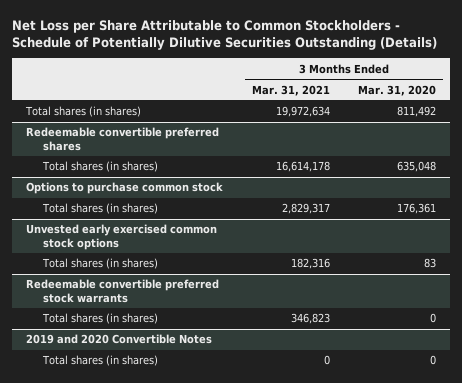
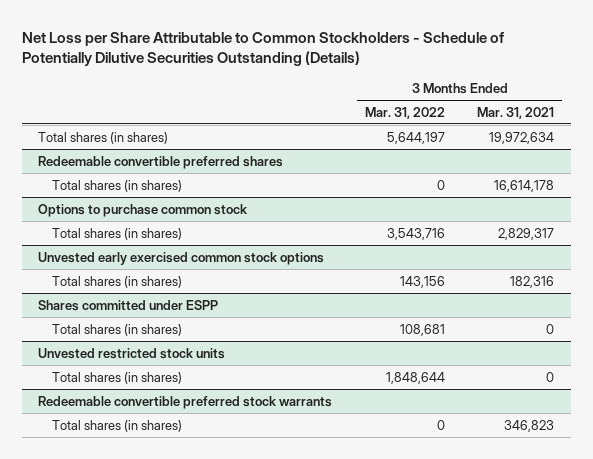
[357,84,436,96] Mar. 31, 2020 -> none
none -> [364,106,445,119] Mar. 31, 2022
none -> [38,299,219,311] Shares committed under ESPP
none -> [51,323,182,336] Total shares (in shares)
none -> [38,347,226,359] Unvested restricted stock units
none -> [51,371,182,384] Total shares (in shares)
[26,334,213,345] 2019 and 2020 Convertible Notes -> none
[42,355,159,367] Total shares (in shares) -> none

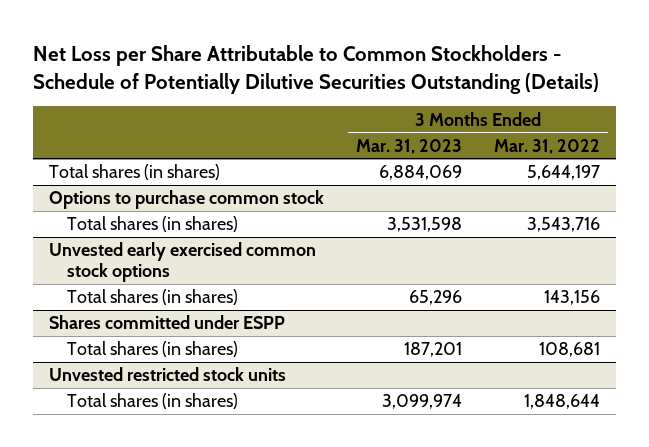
[477,106,555,119] Mar. 31, 2021 -> none
none -> [355,138,462,154] Mar. 31, 2023
[38,155,284,169] Redeemable convertible preferred shares -> none
[51,179,182,192] Total shares (in shares) -> none
[38,395,333,409] Redeemable convertible preferred stock warrants -> none
[51,419,182,432] Total shares (in shares) -> none

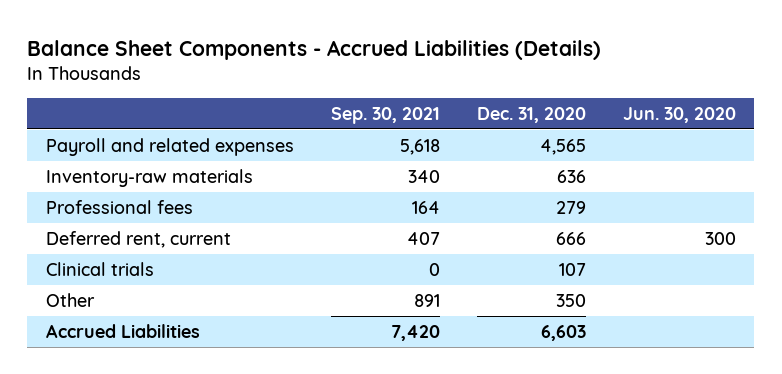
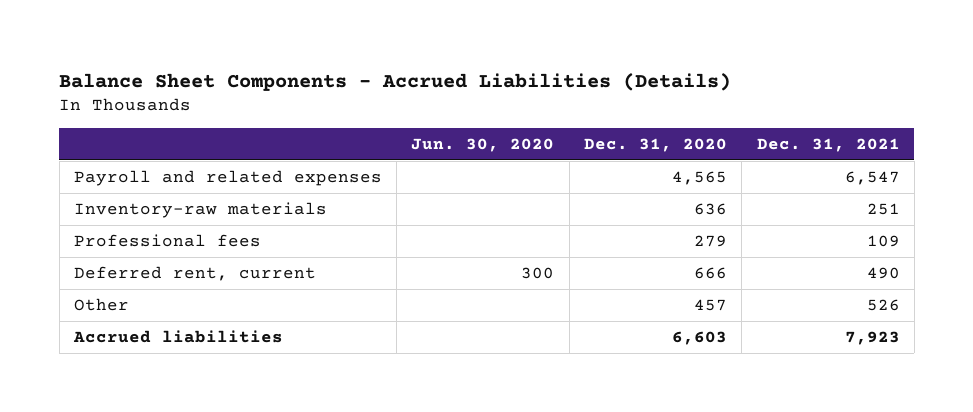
[330,106,440,124] Sep. 30, 2021 -> none
none -> [756,138,900,153] Dec. 31, 2021
[45,261,154,276] Clinical trials -> none
[555,293,586,307] 350 -> [694,298,728,311] 457
[45,323,200,338] Accrued Liabilities -> [72,329,283,343] Accrued liabilities

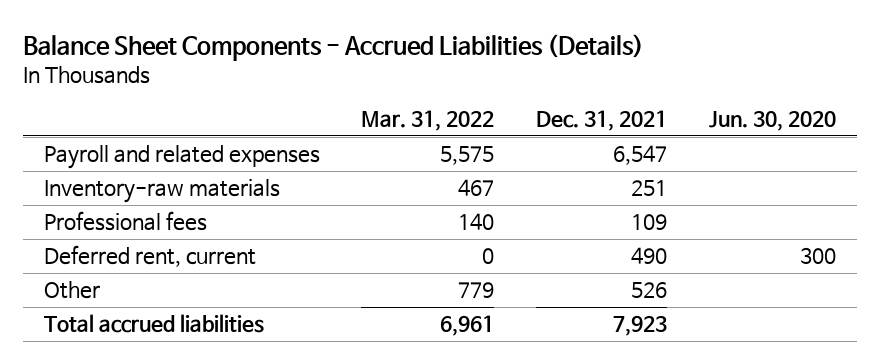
[584,138,728,153] Dec. 31, 2020 -> none
none -> [361,110,495,132] Mar. 31, 2022
[72,329,283,343] Accrued liabilities -> [43,314,264,334] Total accrued liabilities

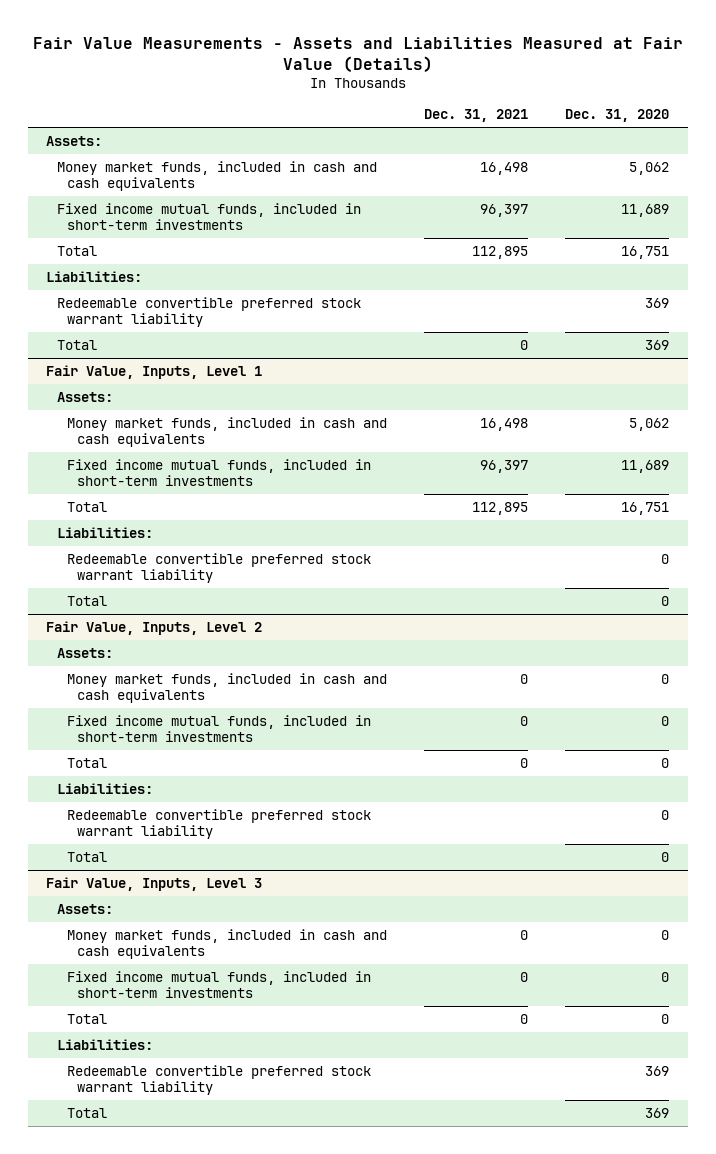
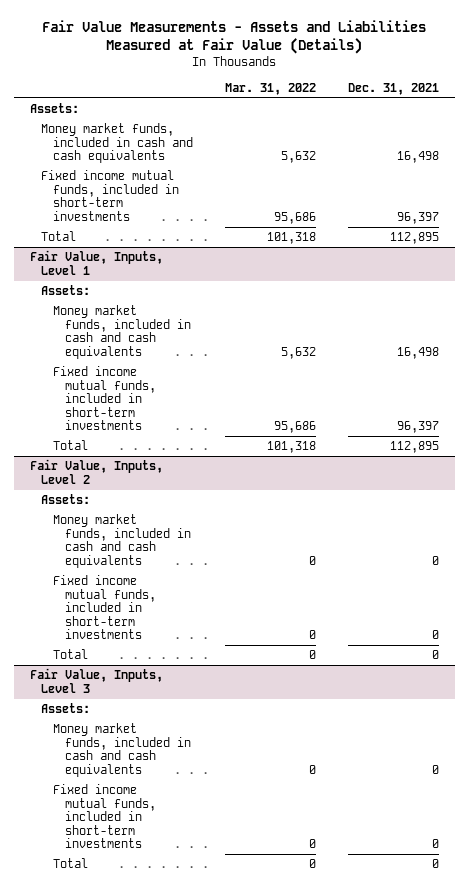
[565,109,670,123] Dec. 31, 2020 -> none
none -> [224,82,316,95] Mar. 31, 2022
[46,271,143,283] Liabilities: -> none
[56,297,361,327] Redeemable convertible preferred stock warrant liability -> none
[56,340,97,351] Total -> none
[56,527,153,539] Liabilities: -> none
[67,553,372,583] Redeemable convertible preferred stock warrant liability -> none
[67,596,108,607] Total -> none
[56,783,153,795] Liabilities: -> none
[67,809,372,839] Redeemable convertible preferred stock warrant liability -> none
[67,852,108,863] Total -> none
[56,1039,153,1051] Liabilities: -> none
[67,1065,372,1095] Redeemable convertible preferred stock warrant liability -> none
[67,1108,108,1119] Total -> none

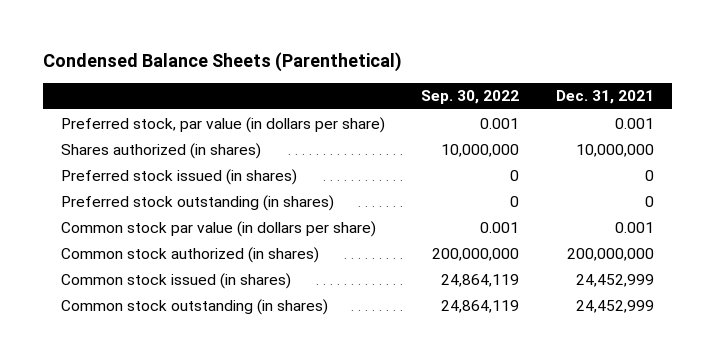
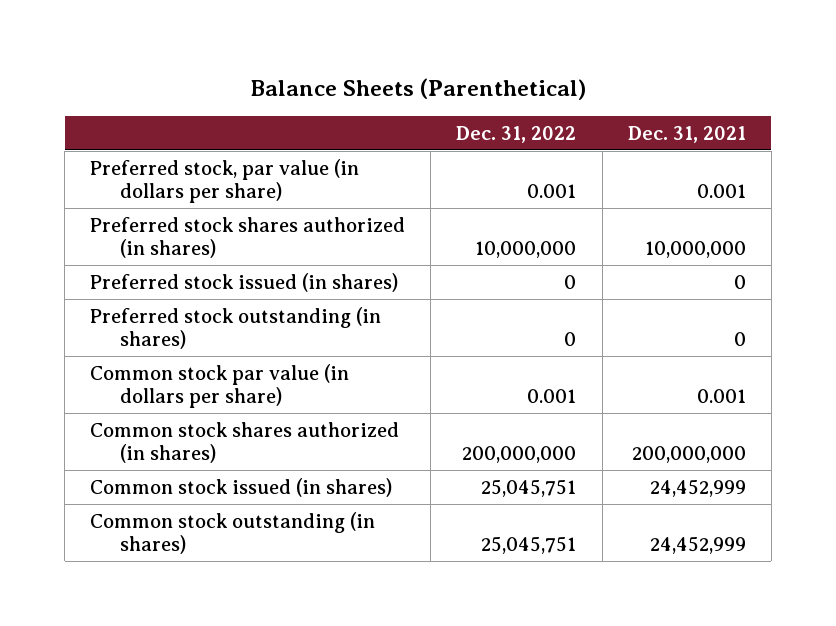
[42,51,402,72] Condensed Balance Sheets (Parenthetical) -> [249,77,586,100] Balance Sheets (Parenthetical)
[421,90,520,105] Sep. 30, 2022 -> none
none -> [456,125,577,143] Dec. 31, 2022
[60,142,261,159] Shares authorized (in shares) -> [90,216,406,259] Preferred stock shares authorized (in shares)
[60,246,319,263] Common stock authorized (in shares) -> [90,421,400,464] Common stock shares authorized (in shares)

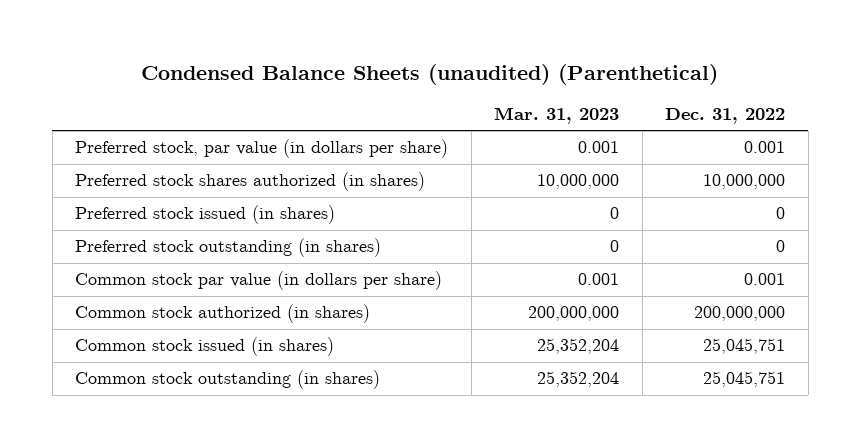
[249,77,586,100] Balance Sheets (Parenthetical) -> [141,63,719,85] Condensed Balance Sheets (unaudited) (Parenthetical)
[627,125,746,143] Dec. 31, 2021 -> none
none -> [494,107,620,125] Mar. 31, 2023
[90,421,400,464] Common stock shares authorized (in shares) -> [75,304,371,324] Common stock authorized (in shares)

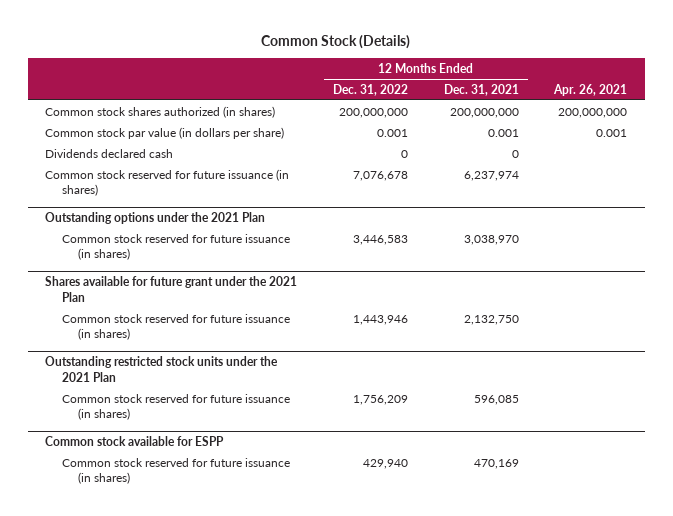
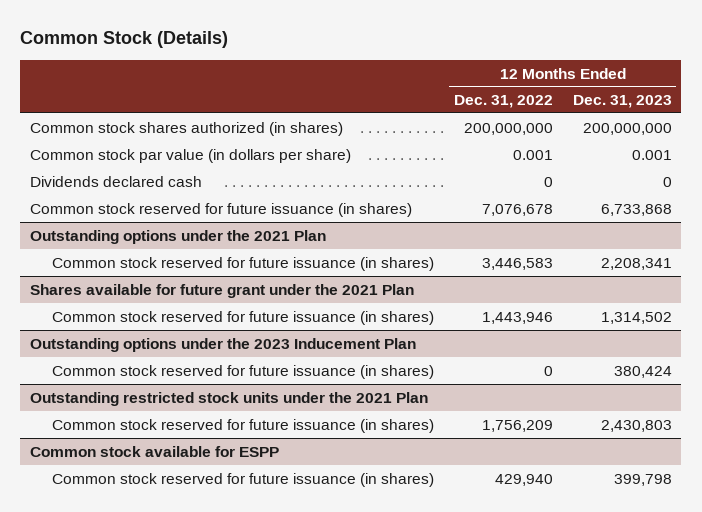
[443,83,519,96] Dec. 31, 2021 -> none
[553,83,628,96] Apr. 26, 2021 -> none
none -> [572,95,672,109] Dec. 31, 2023
none -> [30,337,417,352] Outstanding options under the 2023 Inducement Plan
none -> [51,364,434,379] Common stock reserved for future issuance (in shares)

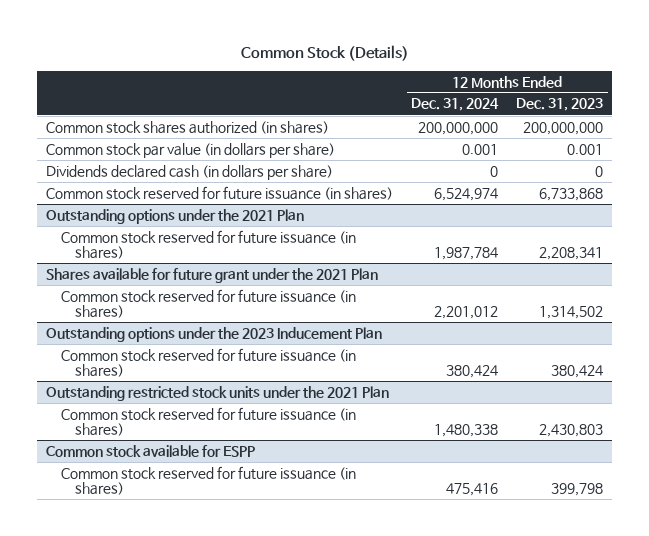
[453,95,553,109] Dec. 31, 2022 -> none
none -> [411,98,500,112] Dec. 31, 2024
[30,175,203,187] Dividends declared cash -> none
none -> [46,164,334,180] Dividends declared cash (in dollars per share)

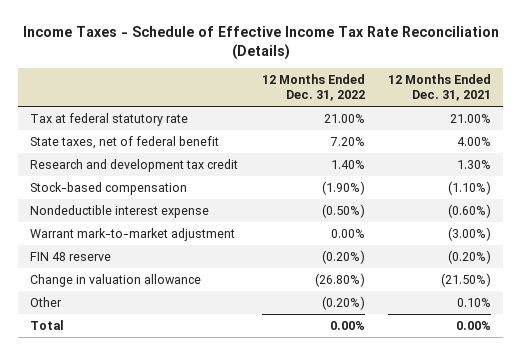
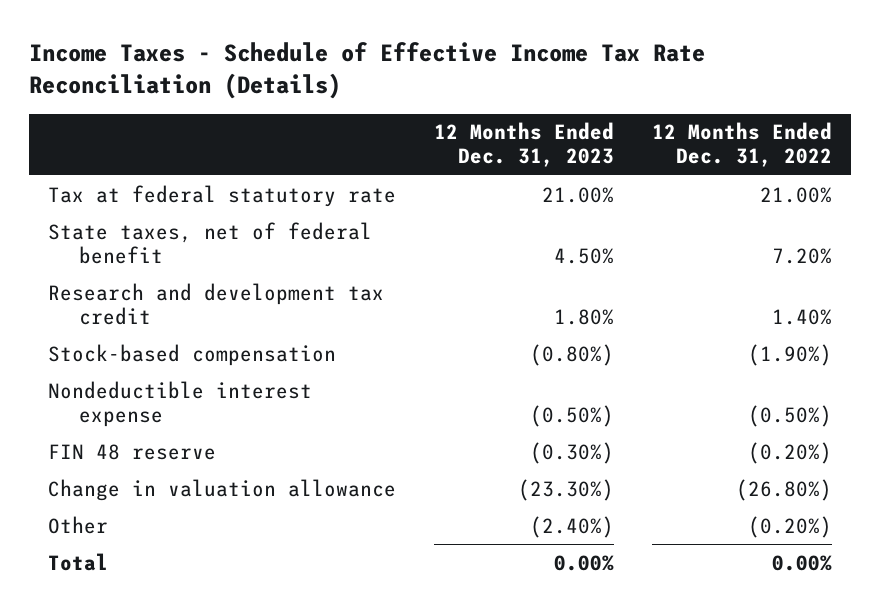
[388,74,492,102] 12 Months Ended Dec. 31, 2021 -> none
none -> [434,122,615,168] 12 Months Ended Dec. 31, 2023
[29,228,235,242] Warrant mark-to-market adjustment -> none

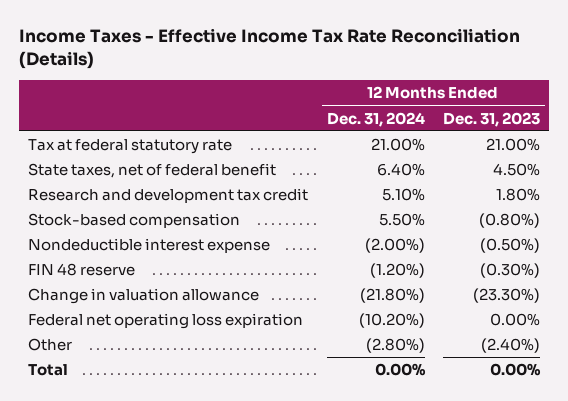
[29,42,706,100] Income Taxes - Schedule of Effective Income Tax Rate Reconciliation (Details) -> [18,27,520,69] Income Taxes - Effective Income Tax Rate Reconciliation (Details)
[651,122,832,168] 12 Months Ended Dec. 31, 2022 -> none
none -> [326,111,425,127] Dec. 31, 2024
none -> [28,313,304,330] Federal net operating loss expiration

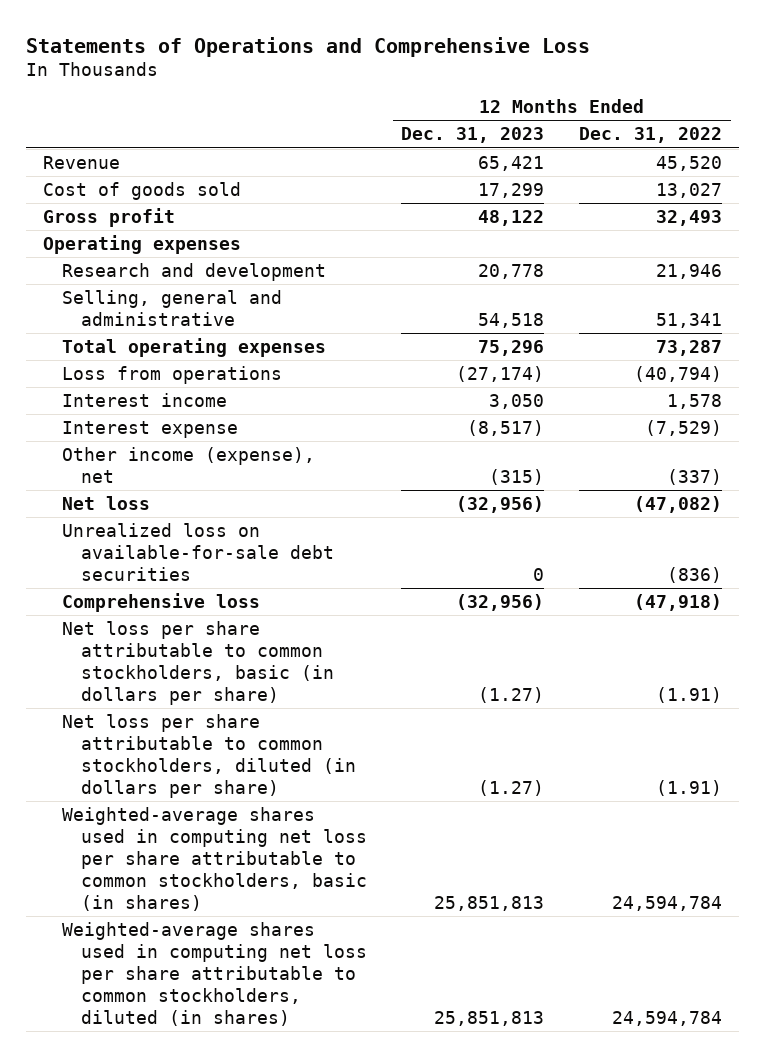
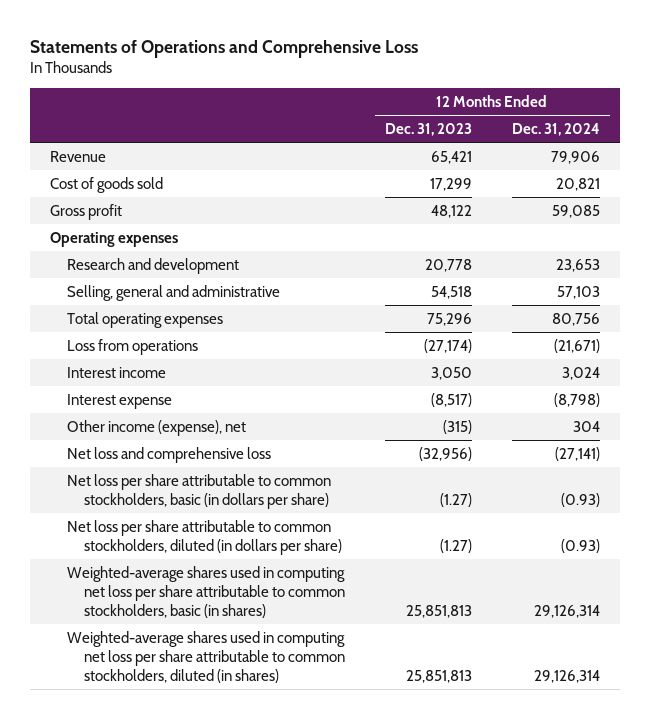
[579,127,723,144] Dec. 31, 2022 -> none
none -> [511,122,600,136] Dec. 31, 2024
[61,522,334,581] Unrealized loss on available-for-sale debt securities -> none
[61,592,260,612] Comprehensive loss -> none
[61,495,150,510] Net loss -> [66,446,271,463] Net loss and comprehensive loss

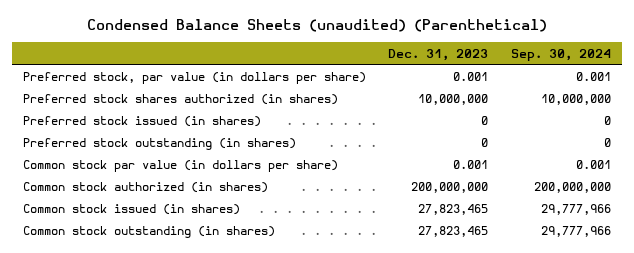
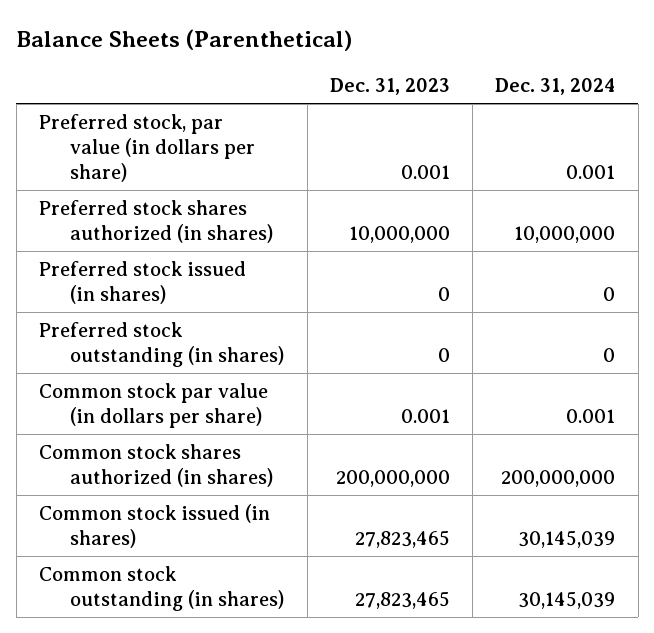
[86,19,547,33] Condensed Balance Sheets (unaudited) (Parenthetical) -> [16,29,353,52] Balance Sheets (Parenthetical)
[510,48,611,61] Sep. 30, 2024 -> none
none -> [495,77,616,95] Dec. 31, 2024
[22,181,268,193] Common stock authorized (in shares) -> [39,444,274,487] Common stock shares authorized (in shares)

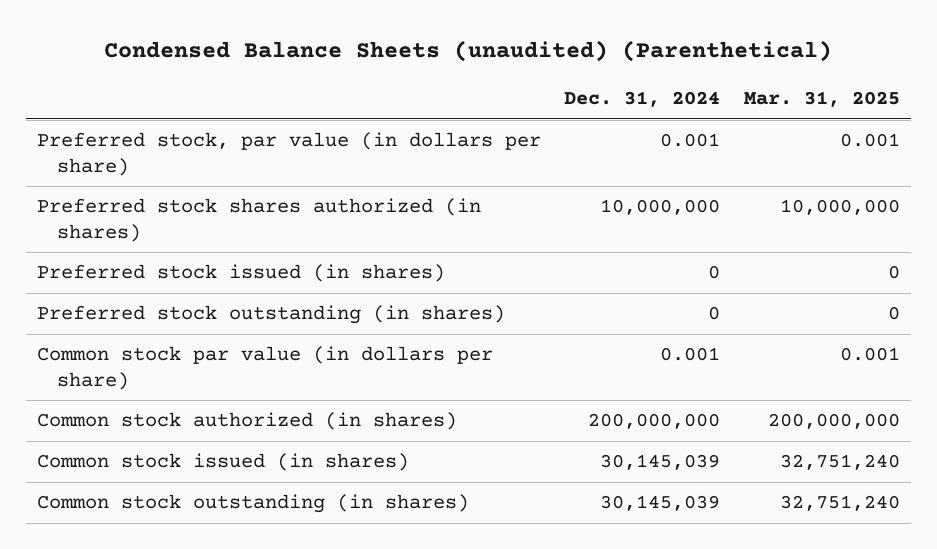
[16,29,353,52] Balance Sheets (Parenthetical) -> [104,40,833,63] Condensed Balance Sheets (unaudited) (Parenthetical)
[329,77,450,95] Dec. 31, 2023 -> none
none -> [743,91,900,108] Mar. 31, 2025
[39,444,274,487] Common stock shares authorized (in shares) -> [37,412,458,431] Common stock authorized (in shares)

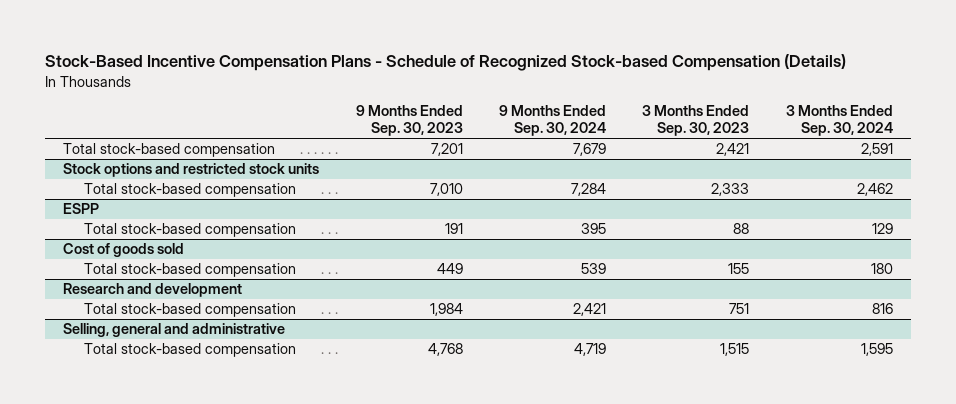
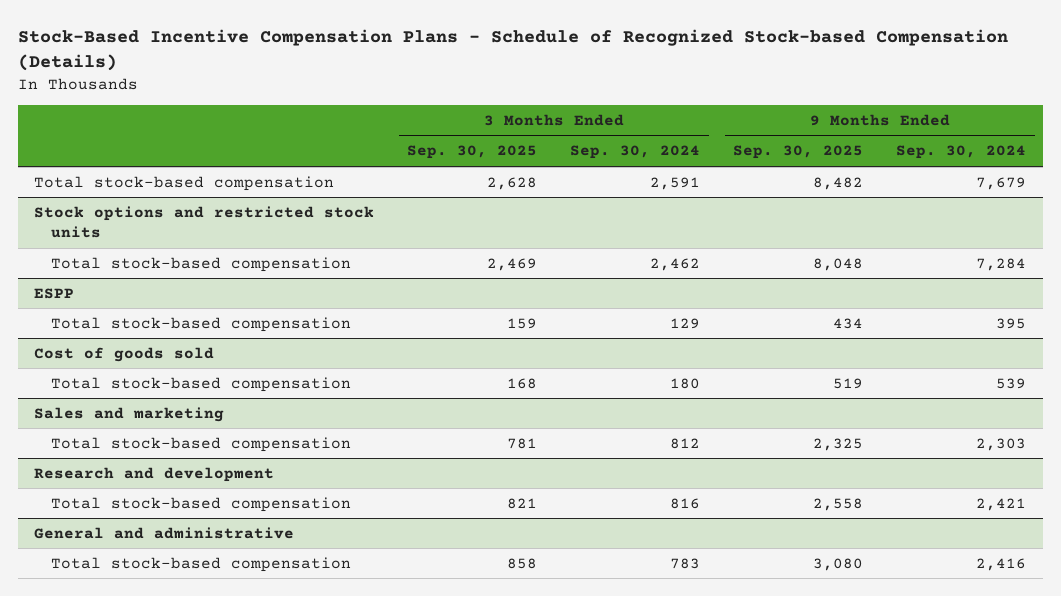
[355,105,463,137] 9 Months Ended Sep. 30, 2023 -> none
[642,105,750,137] 3 Months Ended Sep. 30, 2023 -> none
none -> [407,145,538,160] Sep. 30, 2025
none -> [733,145,864,160] Sep. 30, 2025
none -> [34,406,225,422] Sales and marketing
none -> [51,436,352,452] Total stock-based compensation
[63,323,286,338] Selling, general and administrative -> [34,526,295,539] General and administrative
[574,343,607,357] 4,719 -> [976,557,1027,571] 2,416
[860,343,893,357] 1,595 -> [670,557,701,569] 783

